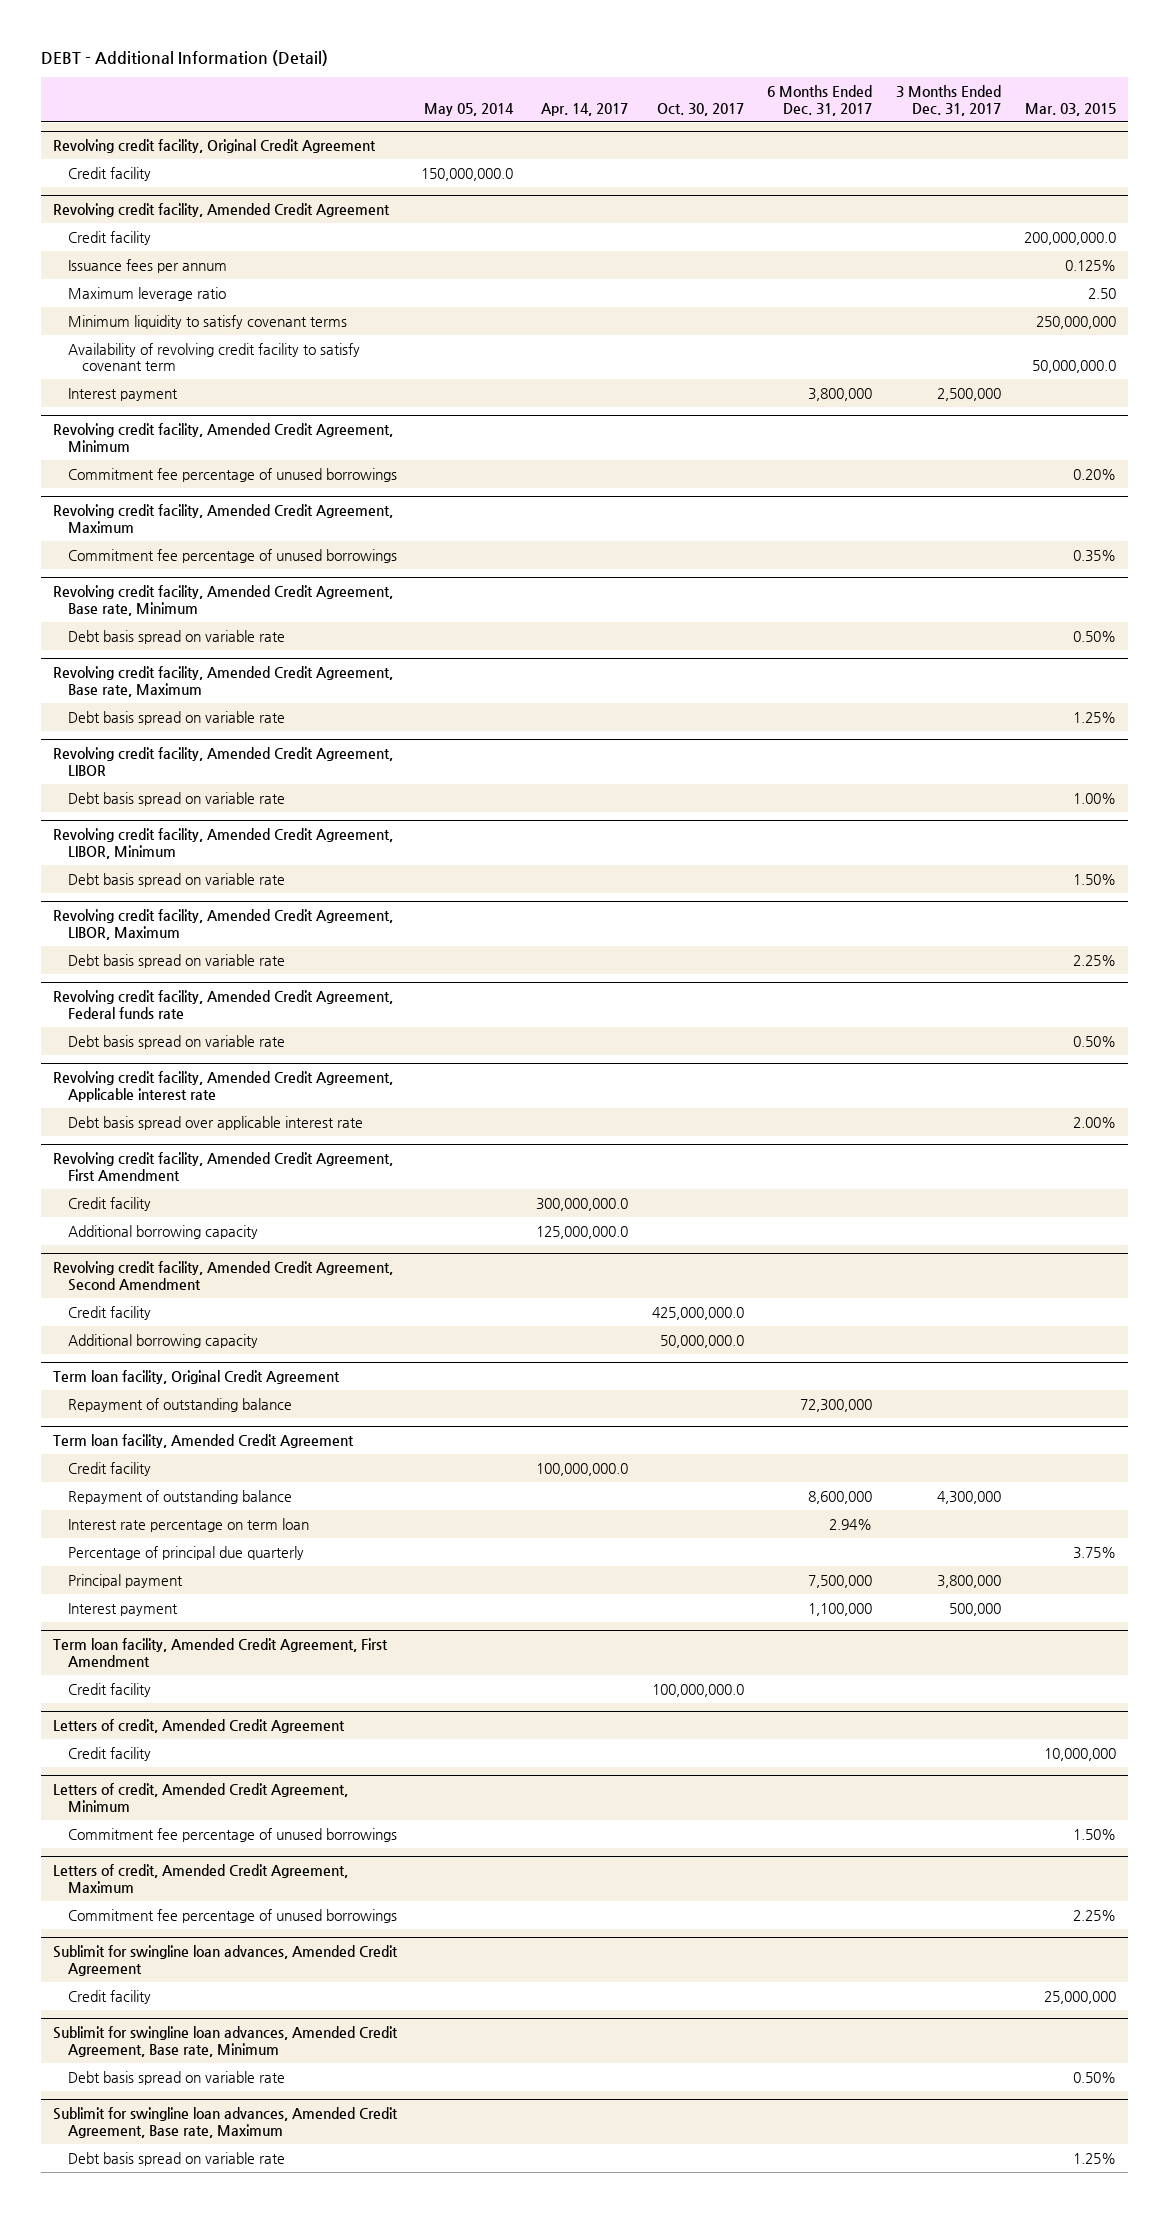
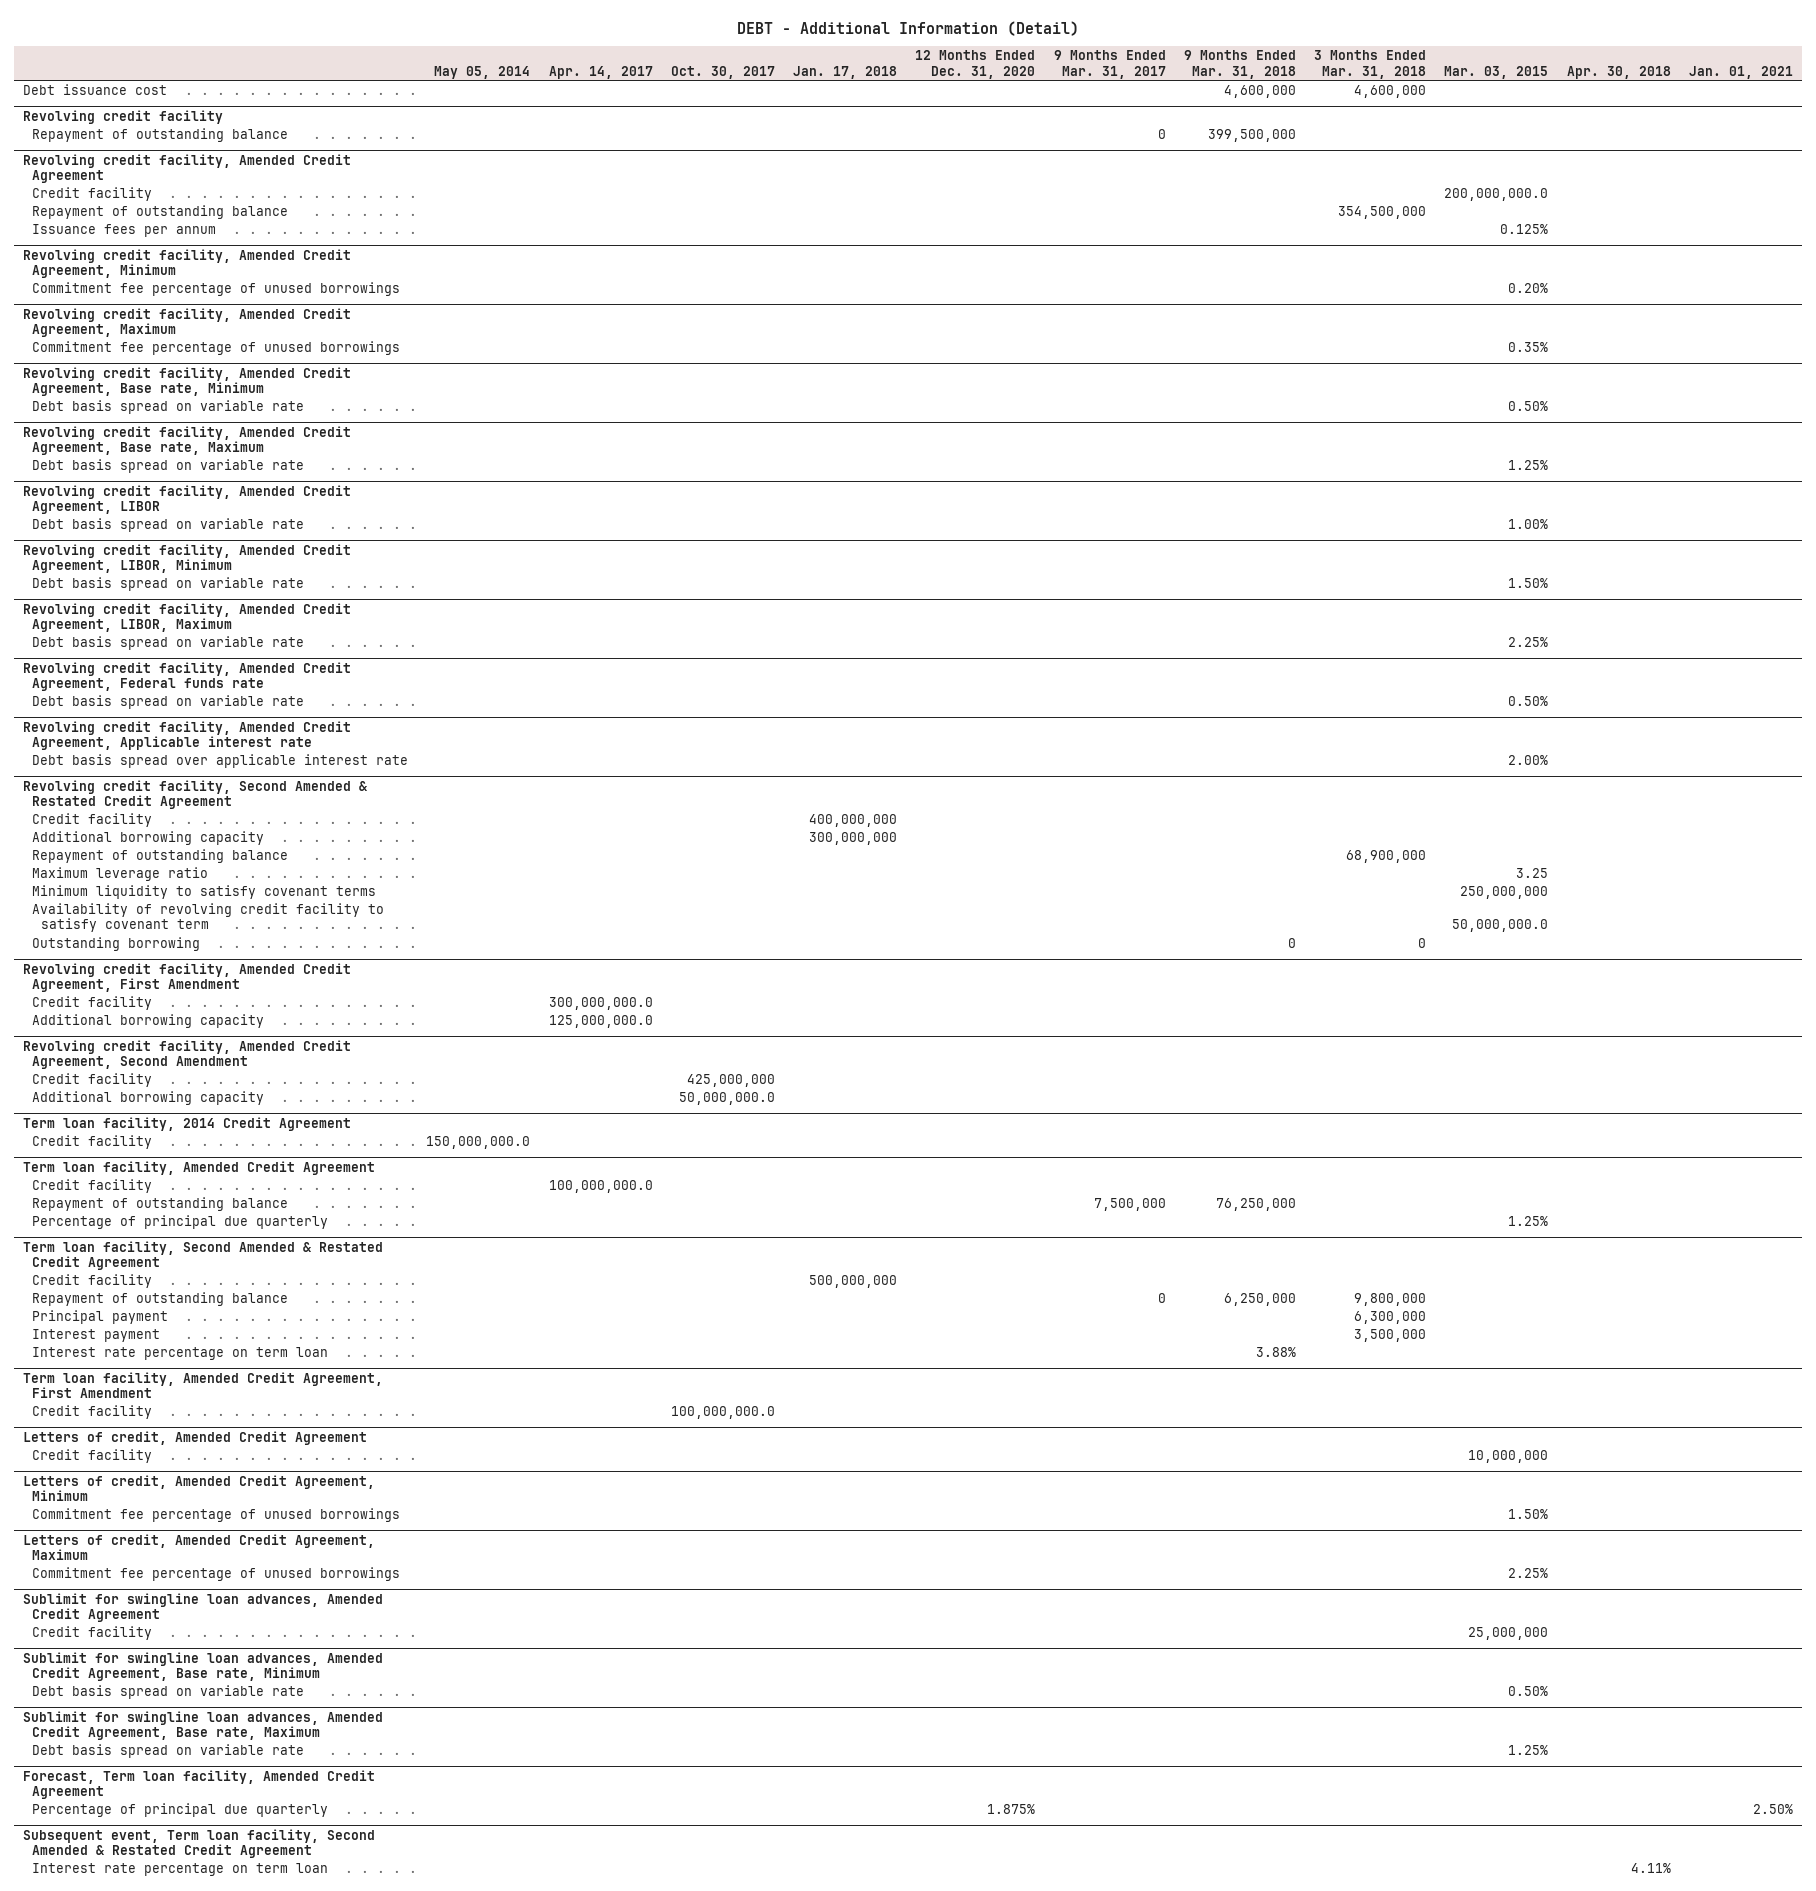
[767,85,873,116] 6 Months Ended Dec. 31, 2017 -> none
[895,85,1001,116] 3 Months Ended Dec. 31, 2017 -> none
none -> [793,65,898,79] Jan. 17, 2018
none -> [915,50,1036,79] 12 Months Ended Dec. 31, 2020
none -> [1053,50,1166,79] 9 Months Ended Mar. 31, 2017
none -> [1183,50,1296,79] 9 Months Ended Mar. 31, 2018
none -> [1314,50,1427,79] 3 Months Ended Mar. 31, 2018
none -> [1566,65,1671,79] Apr. 30, 2018
none -> [1688,65,1793,79] Jan. 01, 2021
[67,166,151,181] Credit facility -> none
none -> [23,83,168,95] Debt issuance cost
[52,139,376,154] Revolving credit facility, Original Credit Agreement -> [23,109,224,124] Revolving credit facility
none -> [32,127,289,142] Repayment of outstanding balance
none -> [32,204,289,219] Repayment of outstanding balance
[67,286,226,301] Maximum leverage ratio -> none
[67,314,347,329] Minimum liquidity to satisfy covenant terms -> none
[67,342,360,372] Availability of revolving credit facility to satisfy covenant term -> none
[67,387,178,401] Interest payment -> none
none -> [23,779,369,809] Revolving credit facility, Second Amended & Restated Credit Agreement
none -> [32,812,153,827] Credit facility
none -> [32,830,265,845] Additional borrowing capacity
none -> [32,848,289,863] Repayment of outstanding balance
none -> [32,866,209,881] Maximum leverage ratio
none -> [32,884,377,899] Minimum liquidity to satisfy covenant terms
none -> [32,902,385,933] Availability of revolving credit facility to satisfy covenant term
none -> [32,936,201,951] Outstanding borrowing
[651,1306,744,1320] 425,000,000.0 -> [686,1073,775,1087] 425,000,000
[67,1397,292,1412] Repayment of outstanding balance -> none
[52,1370,340,1385] Term loan facility, Original Credit Agreement -> [23,1116,352,1131] Term loan facility, 2014 Credit Agreement
none -> [32,1134,153,1149] Credit facility
[67,1517,309,1532] Interest rate percentage on term loan -> none
[67,1573,183,1588] Principal payment -> none
[67,1602,178,1616] Interest payment -> none
[1073,1546,1117,1559] 3.75% -> [1508,1215,1549,1226] 1.25%
none -> [23,1240,384,1270] Term loan facility, Second Amended & Restated Credit Agreement
none -> [32,1273,153,1288] Credit facility
none -> [32,1291,289,1306] Repayment of outstanding balance
none -> [32,1309,169,1324] Principal payment
none -> [32,1328,161,1342] Interest payment
none -> [32,1346,329,1360] Interest rate percentage on term loan
none -> [23,1769,376,1799] Forecast, Term loan facility, Amended Credit Agreement
none -> [32,1802,329,1817] Percentage of principal due quarterly
none -> [23,1828,376,1858] Subsequent event, Term loan facility, Second Amended & Restated Credit Agreement
none -> [32,1862,329,1876] Interest rate percentage on term loan

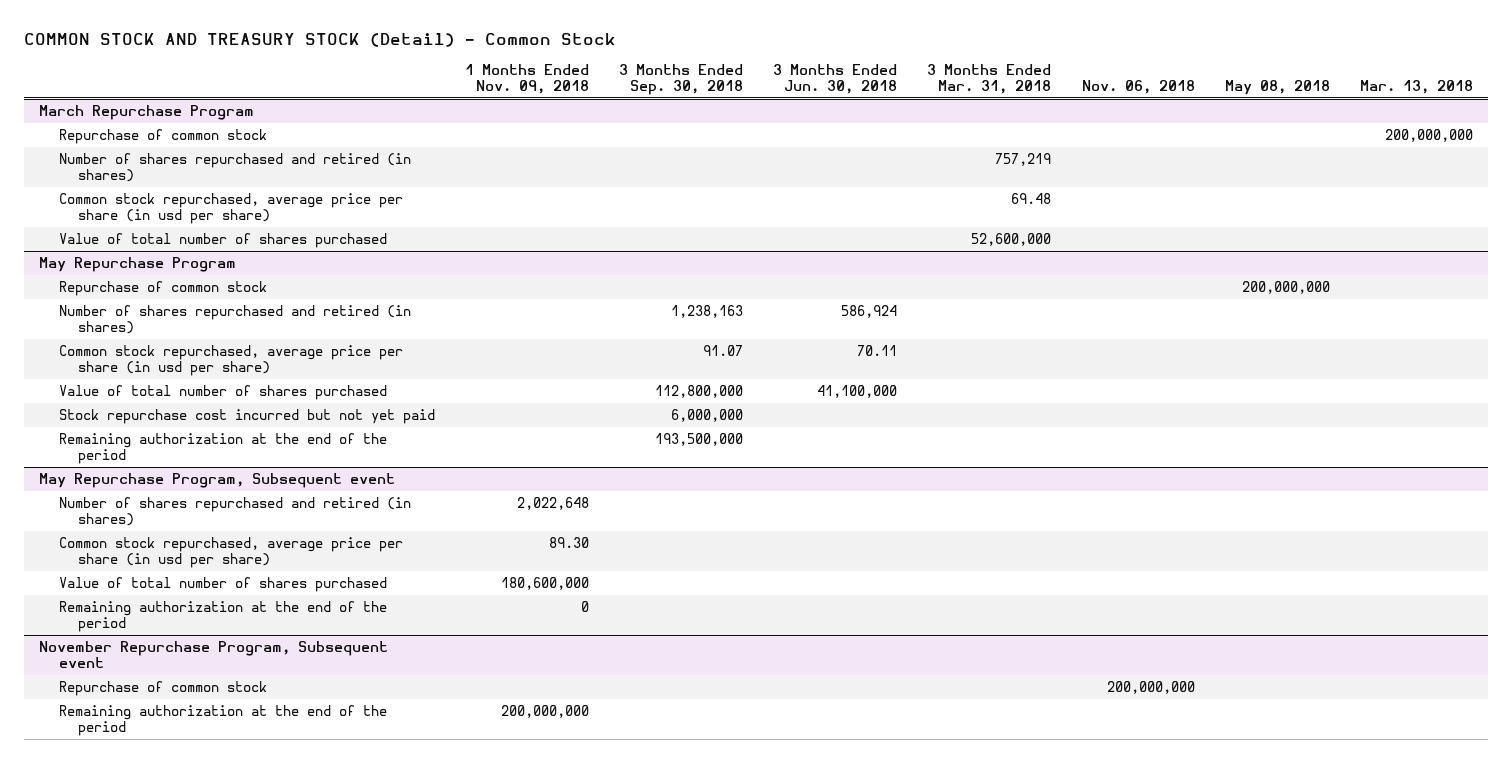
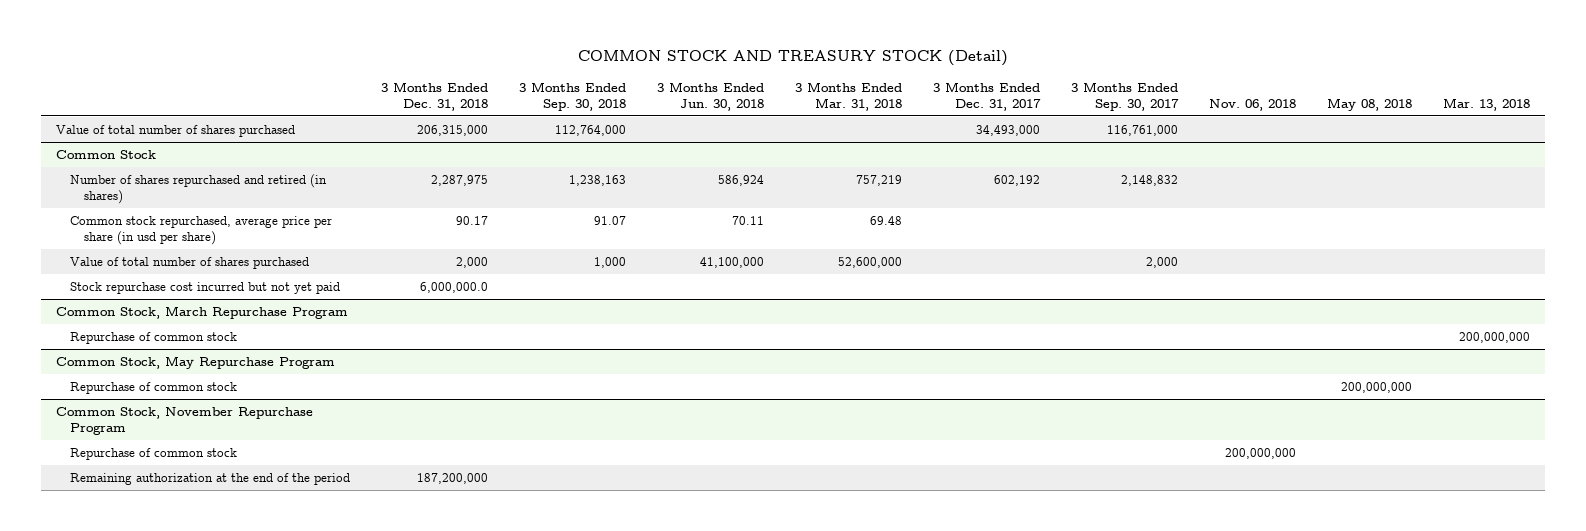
[24,32,617,47] COMMON STOCK AND TREASURY STOCK (Detail) - Common Stock -> [578,50,1009,67] COMMON STOCK AND TREASURY STOCK (Detail)
[464,64,589,94] 1 Months Ended Nov. 09, 2018 -> none
none -> [381,81,489,111] 3 Months Ended Dec. 31, 2018
none -> [933,81,1042,111] 3 Months Ended Dec. 31, 2017
none -> [1070,81,1179,111] 3 Months Ended Sep. 30, 2017
none -> [56,125,296,138] Value of total number of shares purchased
none -> [56,150,157,160] Common Stock
none -> [70,174,328,205] Number of shares repurchased and retired (in shares)
none -> [70,216,333,246] Common stock repurchased, average price per share (in usd per share)
none -> [70,257,310,270] Value of total number of shares purchased
none -> [70,282,341,295] Stock repurchase cost incurred but not yet paid
[39,105,255,121] March Repurchase Program -> [56,306,349,320] Common Stock, March Repurchase Program
[58,153,411,182] Number of shares repurchased and retired (in shares) -> none
[58,193,403,224] Common stock repurchased, average price per share (in usd per share) -> none
[58,233,387,249] Value of total number of shares purchased -> none
[39,257,237,273] May Repurchase Program -> [56,356,336,370] Common Stock, May Repurchase Program
[58,305,411,334] Number of shares repurchased and retired (in shares) -> none
[58,345,403,376] Common stock repurchased, average price per share (in usd per share) -> none
[58,385,387,401] Value of total number of shares purchased -> none
[58,409,435,425] Stock repurchase cost incurred but not yet paid -> none
[58,433,387,464] Remaining authorization at the end of the period -> none
[39,473,396,489] May Repurchase Program, Subsequent event -> none
[58,497,411,526] Number of shares repurchased and retired (in shares) -> none
[58,537,403,568] Common stock repurchased, average price per share (in usd per share) -> none
[58,577,387,593] Value of total number of shares purchased -> none
[58,601,387,632] Remaining authorization at the end of the period -> none
[39,641,389,668] November Repurchase Program, Subsequent event -> [56,407,314,436] Common Stock, November Repurchase Program

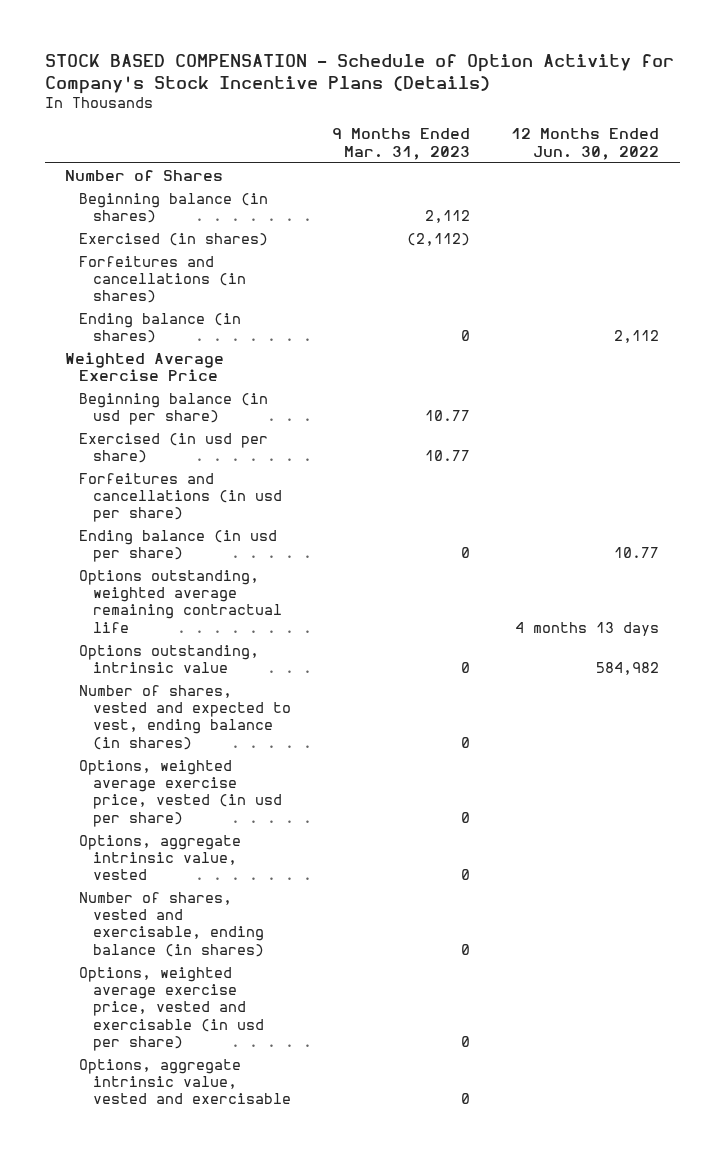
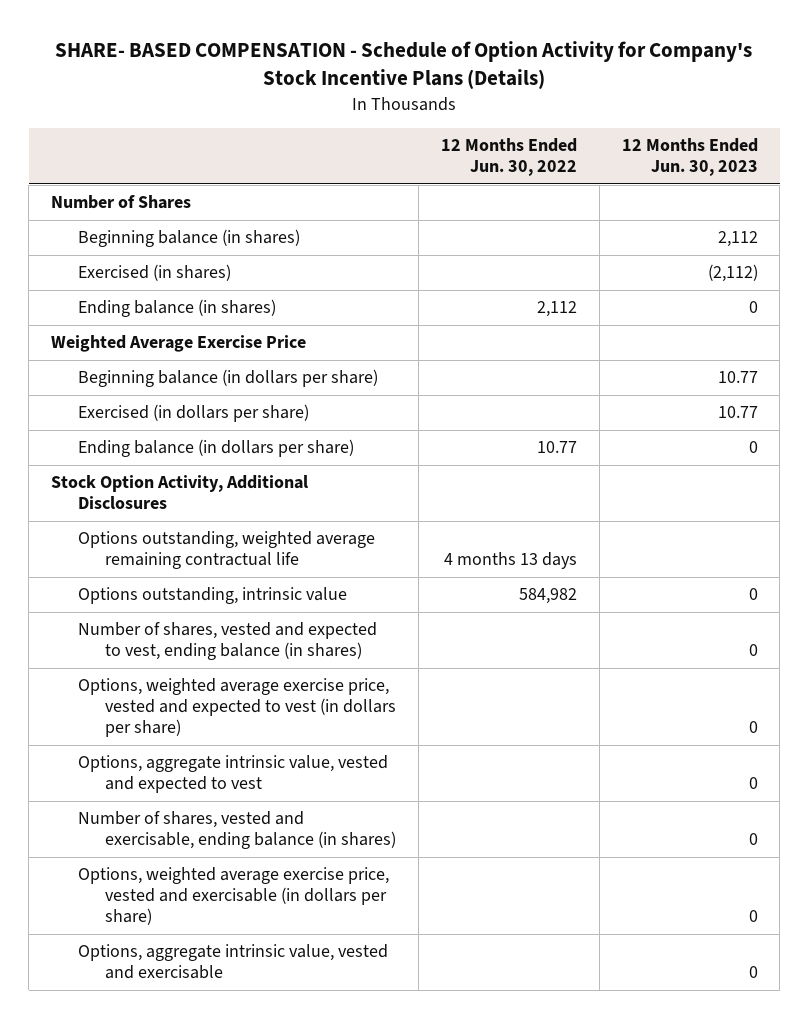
[44,53,674,94] STOCK BASED COMPENSATION - Schedule of Option Activity for Company's Stock Incentive Plans (Details) -> [55,40,753,90] SHARE- BASED COMPENSATION - Schedule of Option Activity for Company's Stock Incentive Plans (Details)
[332,128,471,160] 9 Months Ended Mar. 31, 2023 -> none
none -> [621,138,758,177] 12 Months Ended Jun. 30, 2023
[79,255,247,304] Forfeitures and cancellations (in shares) -> none
[79,472,283,523] Forfeitures and cancellations (in usd per share) -> none
[79,392,269,426] Beginning balance (in usd per share) -> [77,369,378,388] Beginning balance (in dollars per share)
[79,432,269,464] Exercised (in usd per share) -> [77,404,309,423] Exercised (in dollars per share)
[79,529,278,563] Ending balance (in usd per share) -> [77,439,354,458] Ending balance (in dollars per share)
none -> [51,475,309,510] Stock Option Activity, Additional Disclosures
[79,759,283,827] Options, weighted average exercise price, vested (in usd per share) -> [77,678,396,738] Options, weighted average exercise price, vested and expected to vest (in dollars per share)
[79,834,242,881] Options, aggregate intrinsic value, vested -> [77,755,388,794] Options, aggregate intrinsic value, vested and expected to vest
[79,966,265,1051] Options, weighted average exercise price, vested and exercisable (in usd per share) -> [77,867,389,926] Options, weighted average exercise price, vested and exercisable (in dollars per share)

